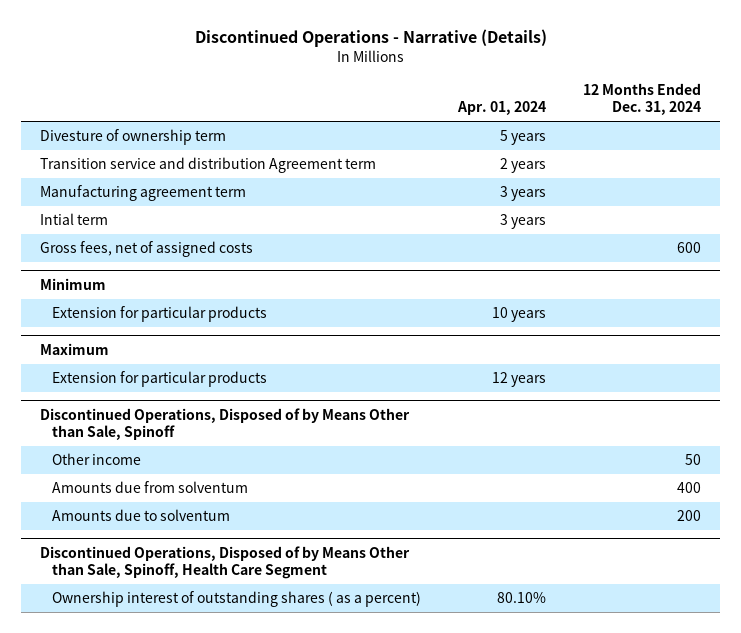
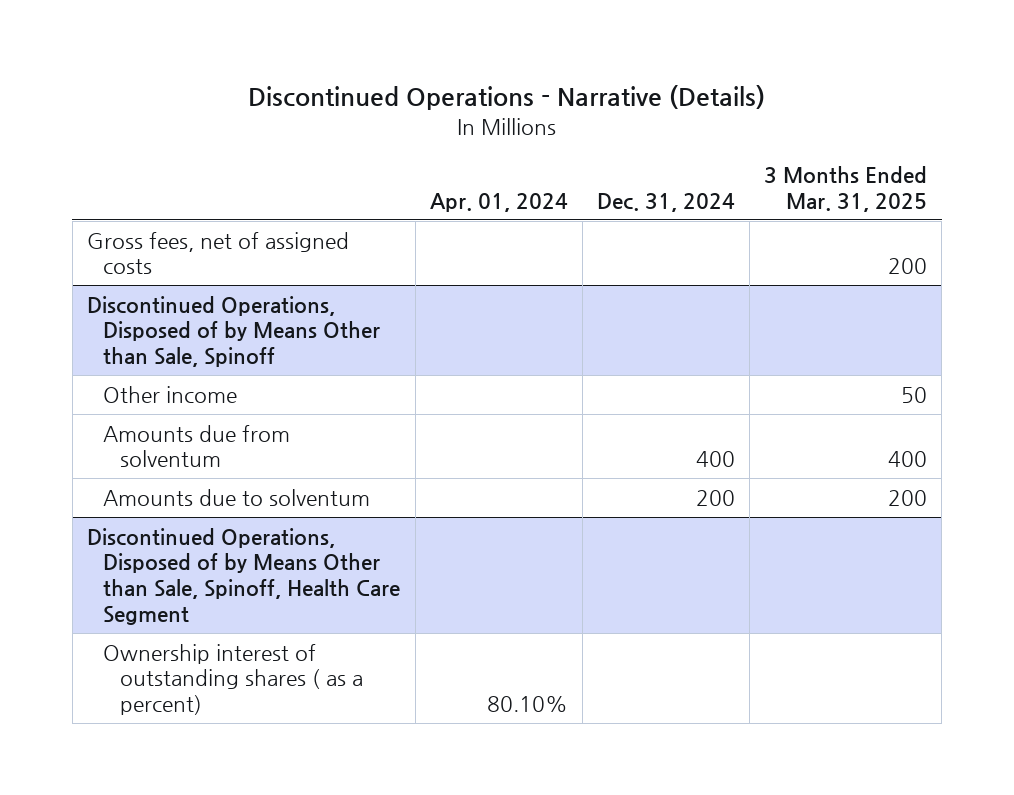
[583,83,702,116] 12 Months Ended Dec. 31, 2024 -> none
none -> [596,192,735,212] Dec. 31, 2024
none -> [764,166,928,212] 3 Months Ended Mar. 31, 2025
[39,129,226,146] Divesture of ownership term -> none
[39,157,376,174] Transition service and distribution Agreement term -> none
[39,185,246,202] Manufacturing agreement term -> none
[39,213,108,226] Intial term -> none
[39,277,106,290] Minimum -> none
[52,306,268,323] Extension for particular products -> none
[39,342,109,355] Maximum -> none
[52,371,268,388] Extension for particular products -> none

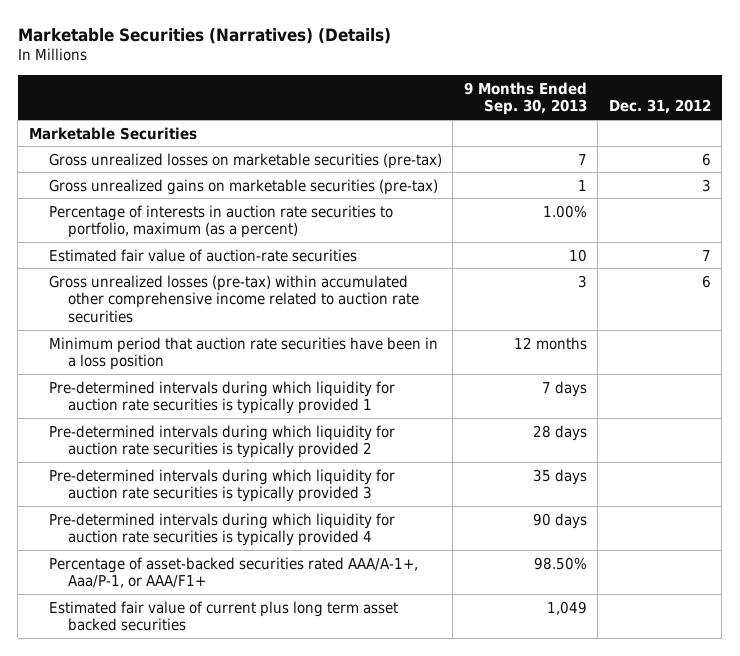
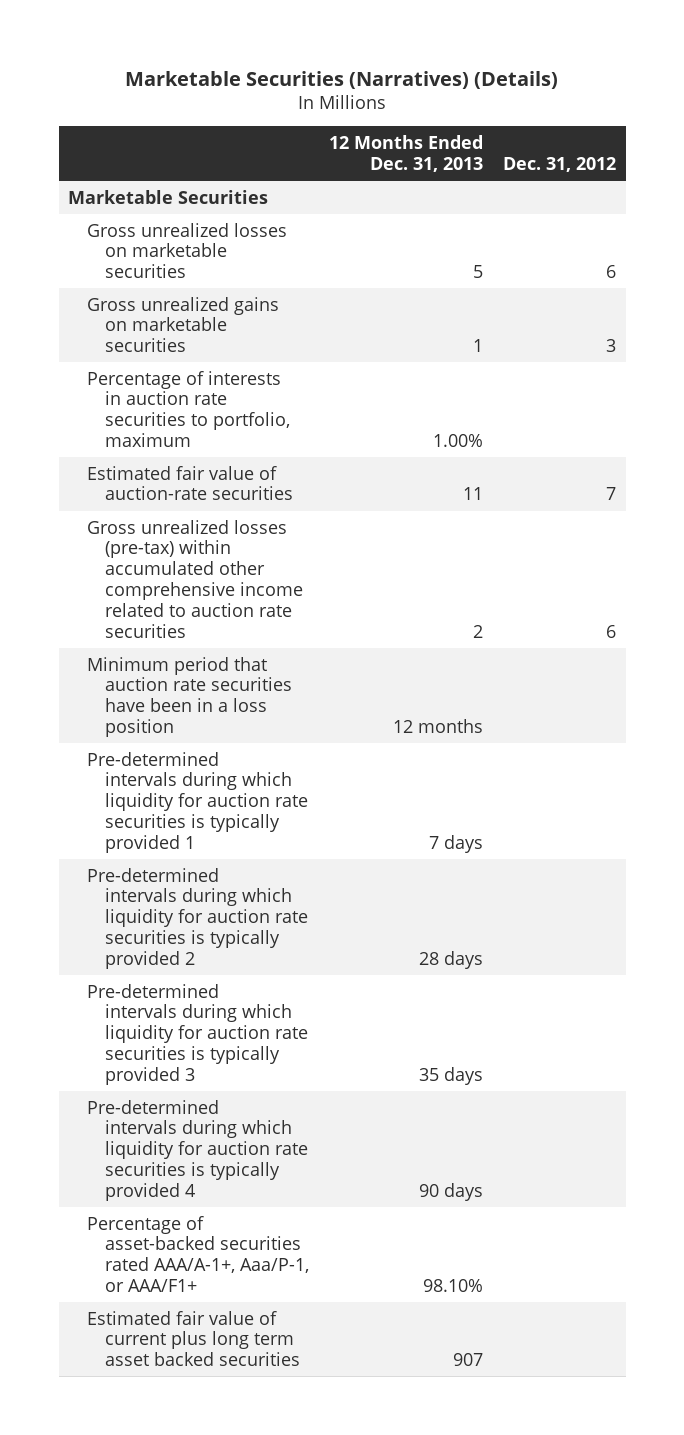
[463,81,587,116] 9 Months Ended Sep. 30, 2013 -> none
none -> [329,135,484,172] 12 Months Ended Dec. 31, 2013
[48,152,442,169] Gross unrealized losses on marketable securities (pre-tax) -> [86,222,287,279] Gross unrealized losses on marketable securities
[48,178,438,195] Gross unrealized gains on marketable securities (pre-tax) -> [86,296,279,353] Gross unrealized gains on marketable securities
[48,204,393,239] Percentage of interests in auction rate securities to portfolio, maximum (as a percent) -> [86,370,291,447] Percentage of interests in auction rate securities to portfolio, maximum

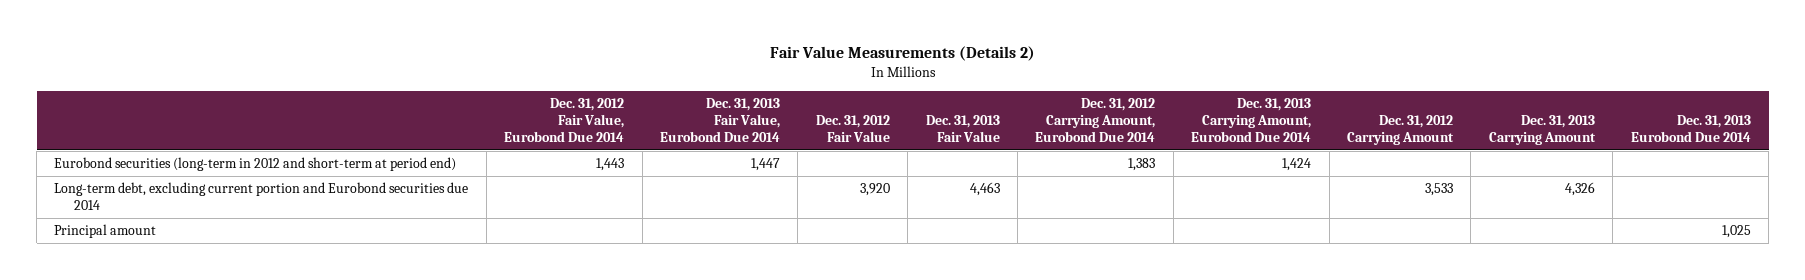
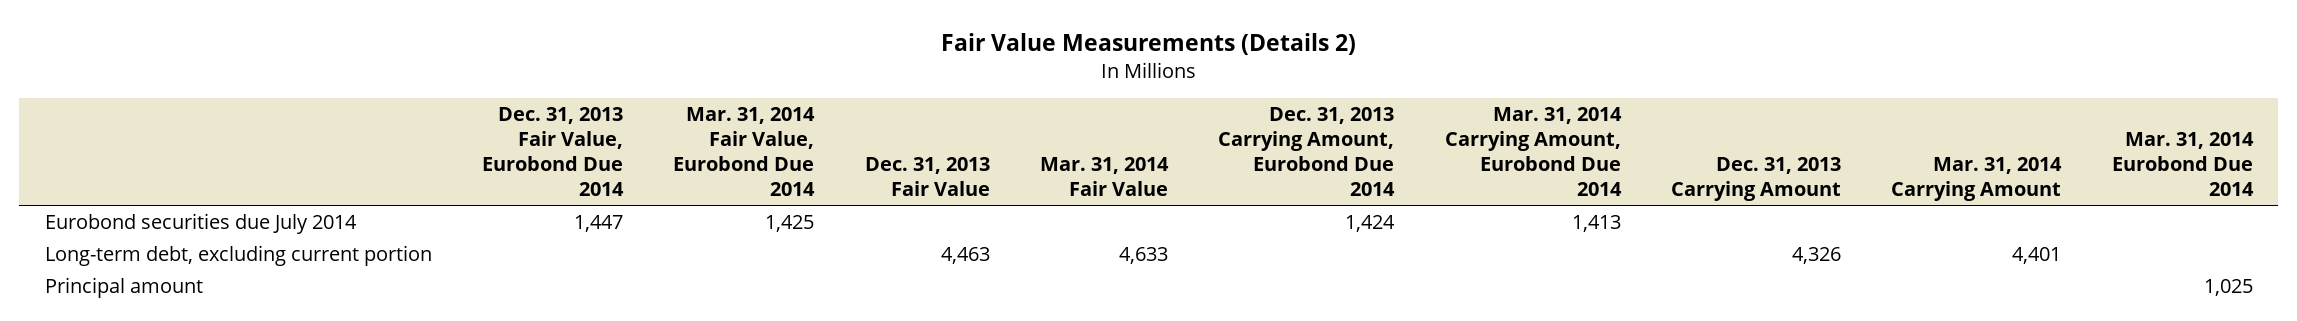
[504,98,625,142] Dec. 31, 2012 Fair Value, Eurobond Due 2014 -> none
[815,115,890,142] Dec. 31, 2012 Fair Value -> none
[1035,98,1156,142] Dec. 31, 2012 Carrying Amount, Eurobond Due 2014 -> none
[1347,115,1455,145] Dec. 31, 2012 Carrying Amount -> none
[1630,115,1751,142] Dec. 31, 2013 Eurobond Due 2014 -> none
none -> [673,107,816,197] Mar. 31, 2014 Fair Value, Eurobond Due 2014
none -> [1040,157,1170,197] Mar. 31, 2014 Fair Value
none -> [1444,107,1622,197] Mar. 31, 2014 Carrying Amount, Eurobond Due 2014
none -> [1891,157,2063,202] Mar. 31, 2014 Carrying Amount
none -> [2111,132,2254,197] Mar. 31, 2014 Eurobond Due 2014
[54,157,457,172] Eurobond securities (long-term in 2012 and short-term at period end) -> [44,213,357,235] Eurobond securities due July 2014
[54,182,469,211] Long-term debt, excluding current portion and Eurobond securities due 2014 -> [44,245,432,267] Long-term debt, excluding current portion

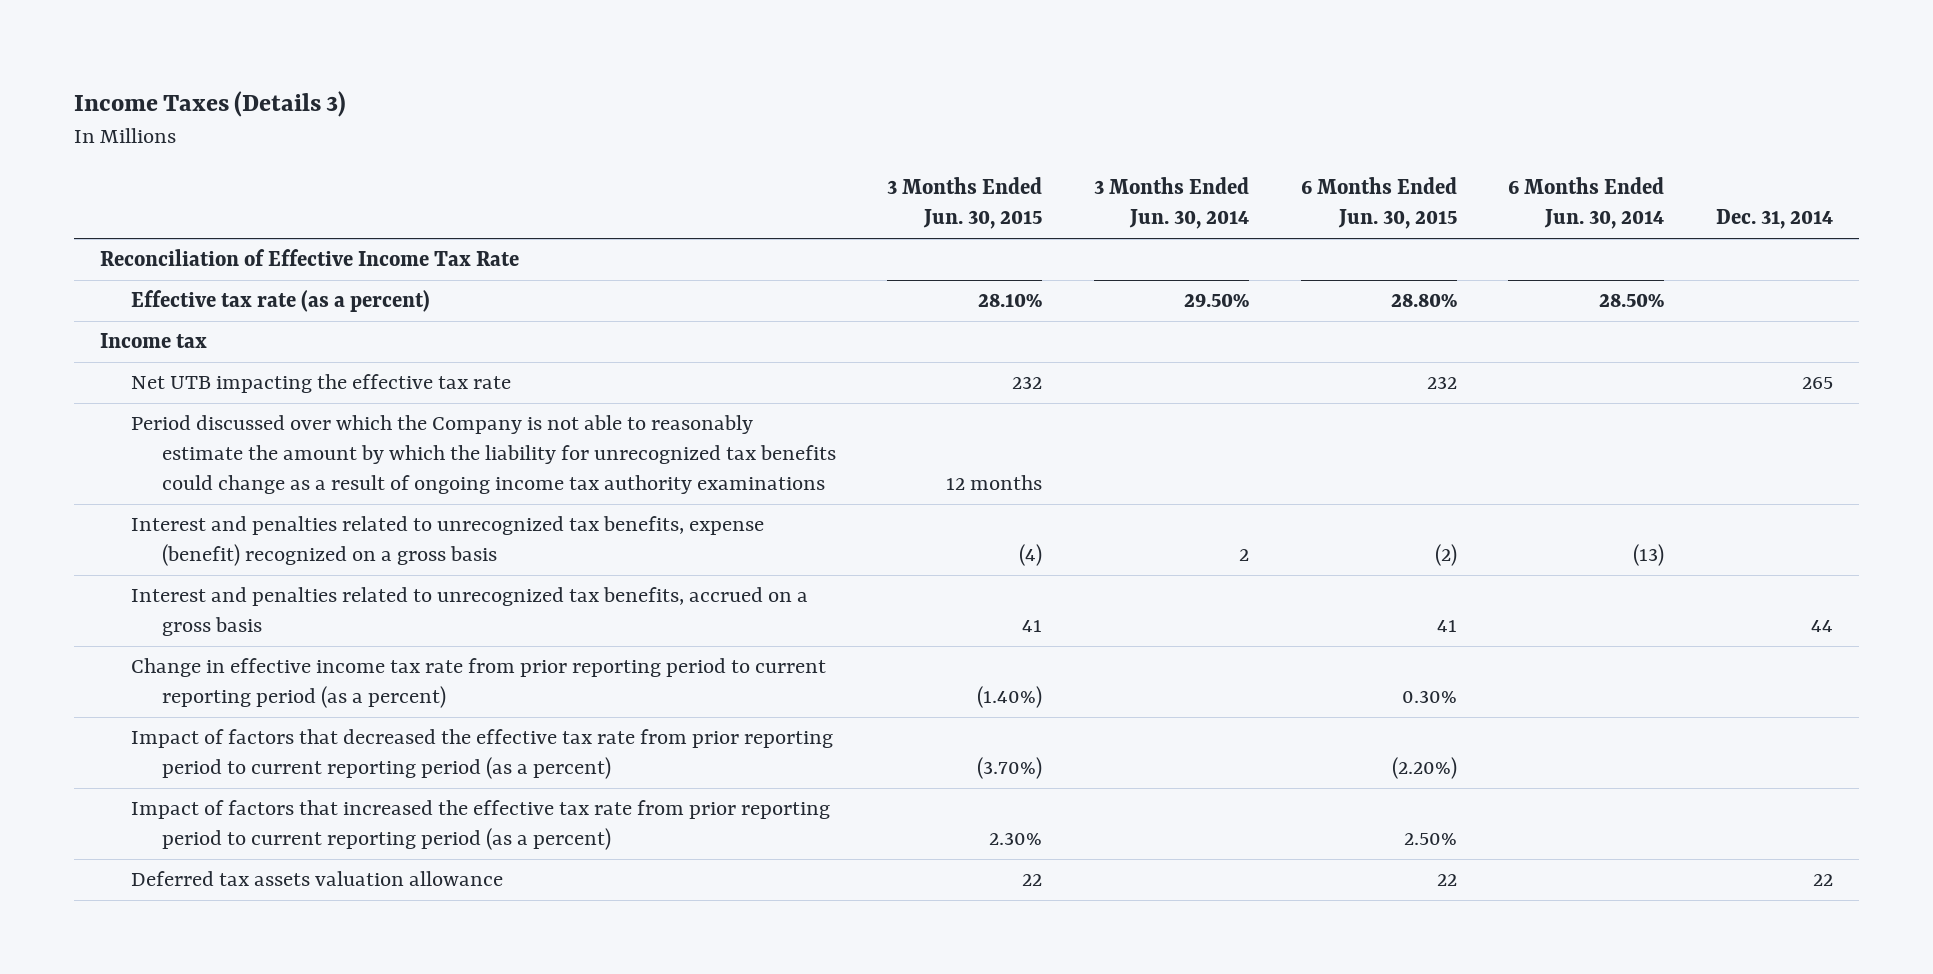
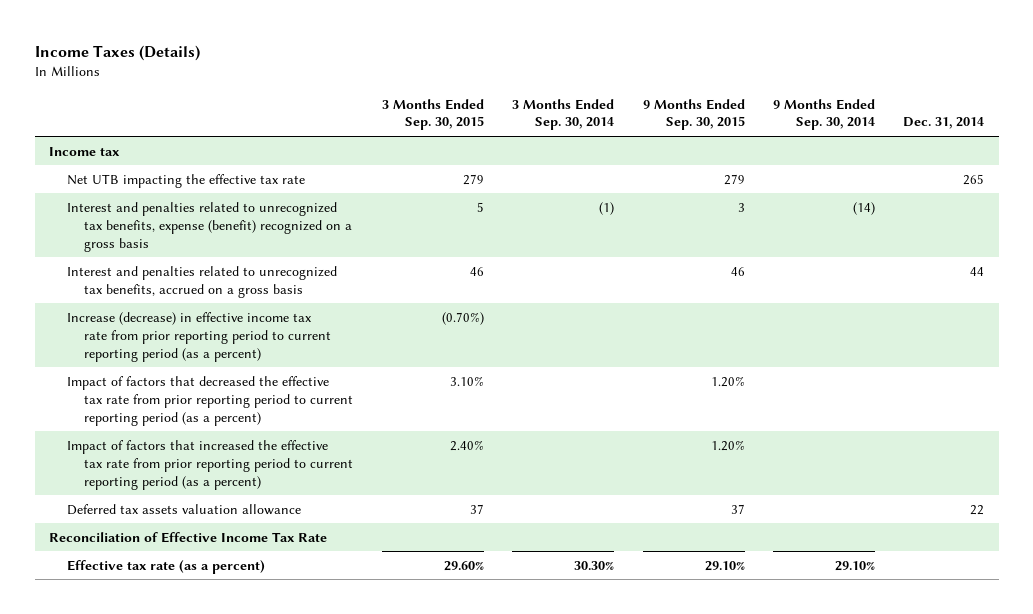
[74,91,347,118] Income Taxes (Details 3) -> [34,44,200,61] Income Taxes (Details)
[887,177,1043,230] 3 Months Ended Jun. 30, 2015 -> none
[1093,177,1249,230] 3 Months Ended Jun. 30, 2014 -> none
[1300,177,1457,230] 6 Months Ended Jun. 30, 2015 -> none
[1508,177,1665,230] 6 Months Ended Jun. 30, 2014 -> none
none -> [381,98,484,131] 3 Months Ended Sep. 30, 2015
none -> [512,98,615,131] 3 Months Ended Sep. 30, 2014
none -> [642,98,745,131] 9 Months Ended Sep. 30, 2015
none -> [772,98,875,131] 9 Months Ended Sep. 30, 2014
[130,415,836,495] Period discussed over which the Company is not able to reasonably estimate the amount by which the liability for unrecognized tax benefits could change as a result of ongoing income tax authority examinations -> none
[130,658,826,709] Change in effective income tax rate from prior reporting period to current reporting period (as a percent) -> [66,311,332,362] Increase (decrease) in effective income tax rate from prior reporting period to current reporting period (as a percent)
[100,249,520,267] Reconciliation of Effective Income Tax Rate -> [49,531,328,543] Reconciliation of Effective Income Tax Rate
[130,290,430,313] Effective tax rate (as a percent) -> [66,559,265,574] Effective tax rate (as a percent)

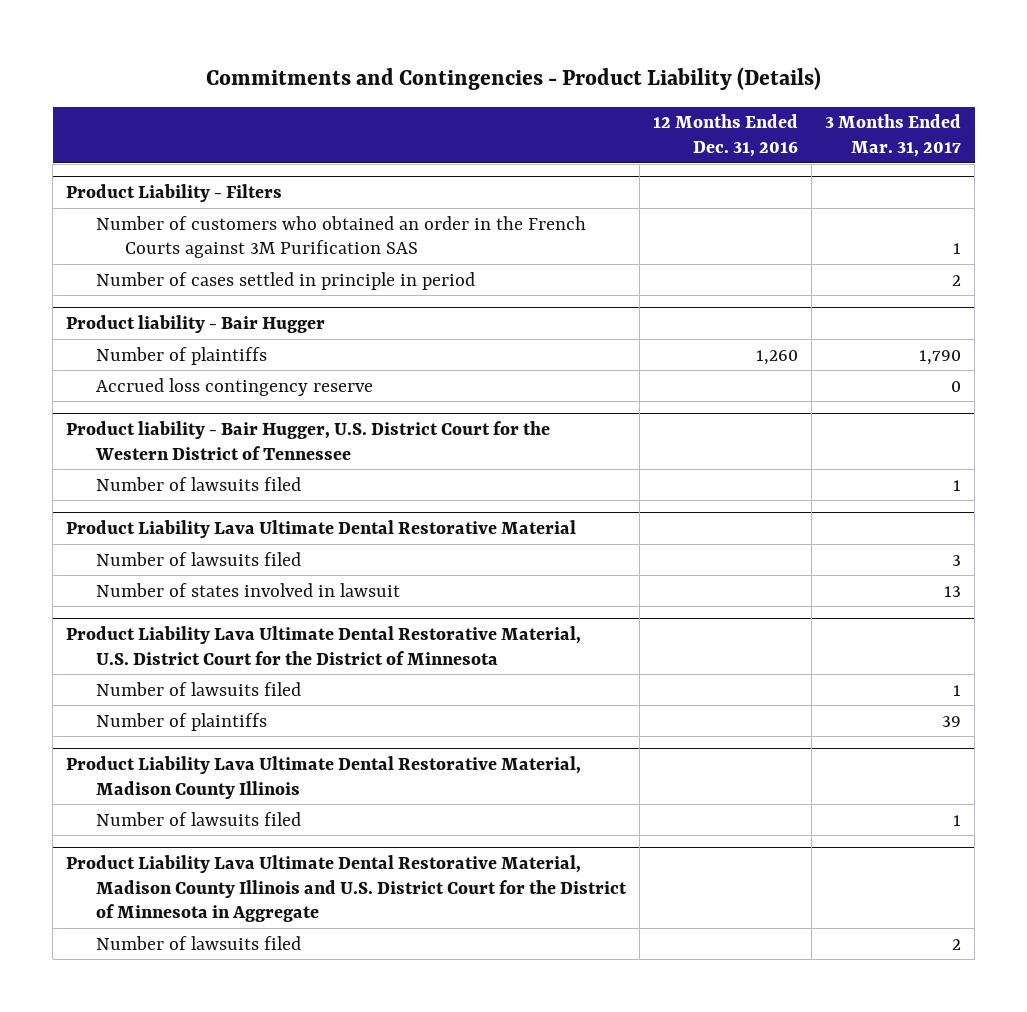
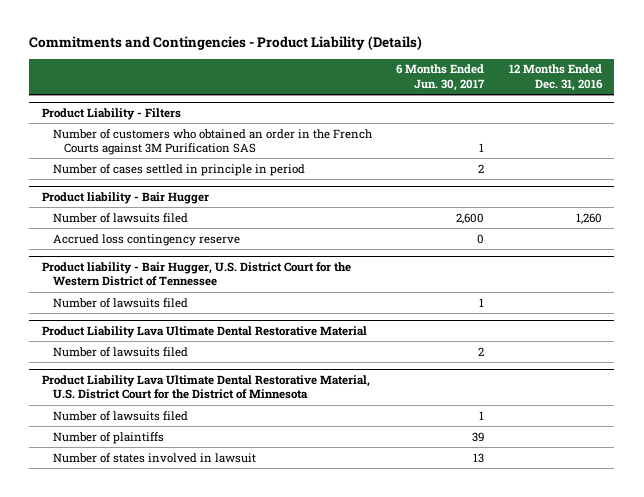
[825,114,962,158] 3 Months Ended Mar. 31, 2017 -> none
none -> [396,64,486,91] 6 Months Ended Jun. 30, 2017
[95,346,267,365] Number of plaintiffs -> [52,212,188,223] Number of lawsuits filed
[95,582,400,597] Number of states involved in lawsuit -> none
[66,756,582,799] Product Liability Lava Ultimate Dental Restorative Material, Madison County Illinois -> none
[95,811,301,826] Number of lawsuits filed -> none
[66,855,627,923] Product Liability Lava Ultimate Dental Restorative Material, Madison County Illinois and U.S. District Court for the District of Minnesota in Aggregate -> none
[95,935,301,950] Number of lawsuits filed -> none
none -> [52,452,256,463] Number of states involved in lawsuit

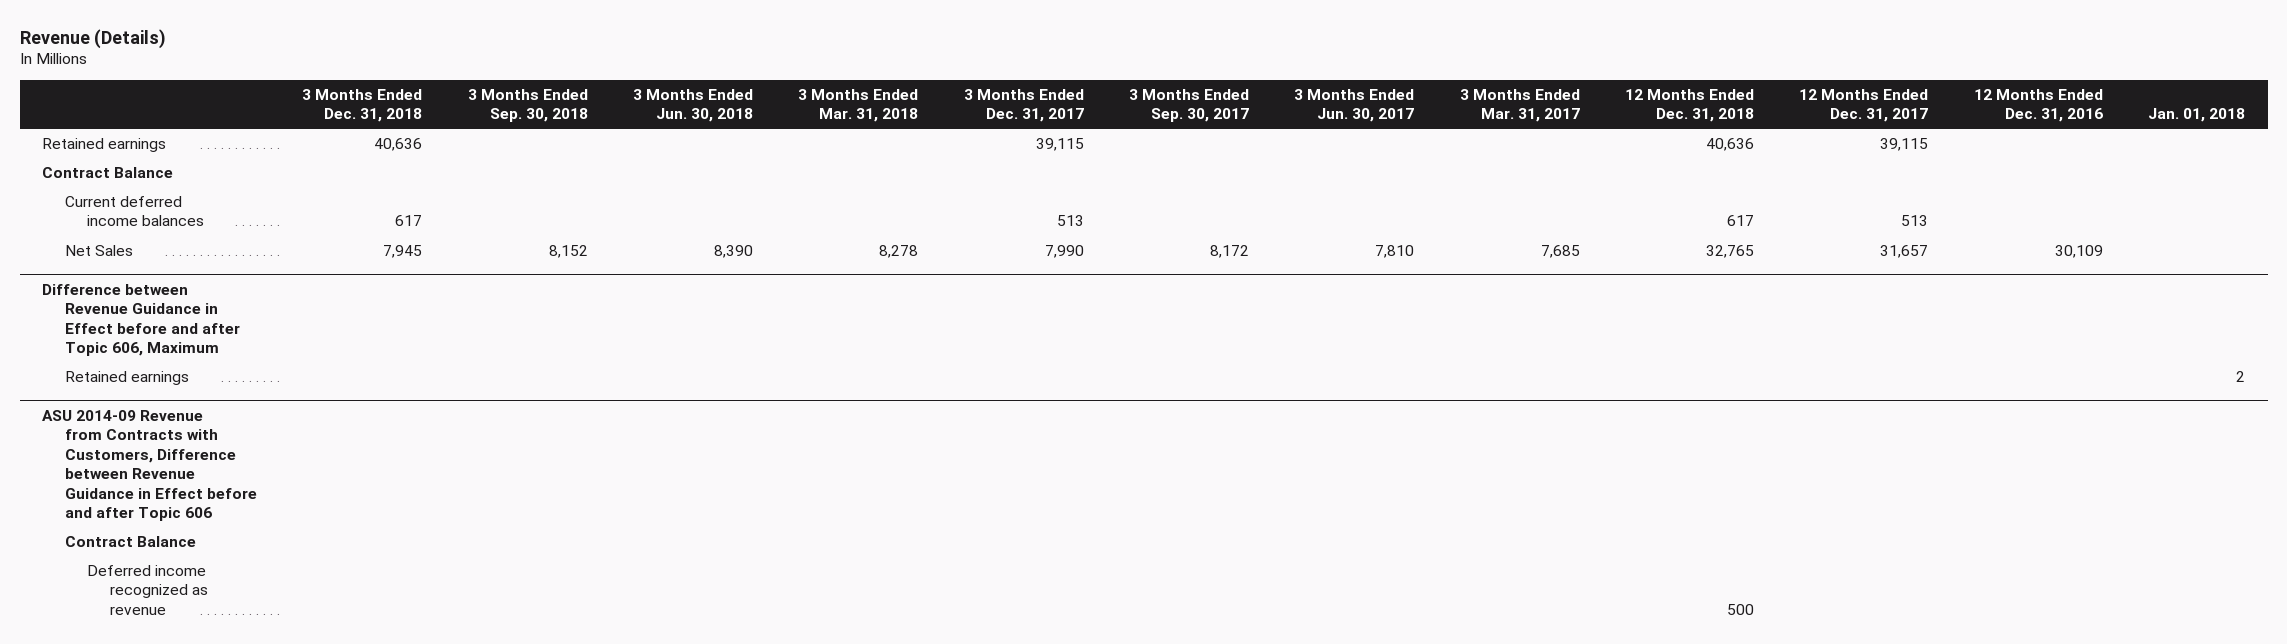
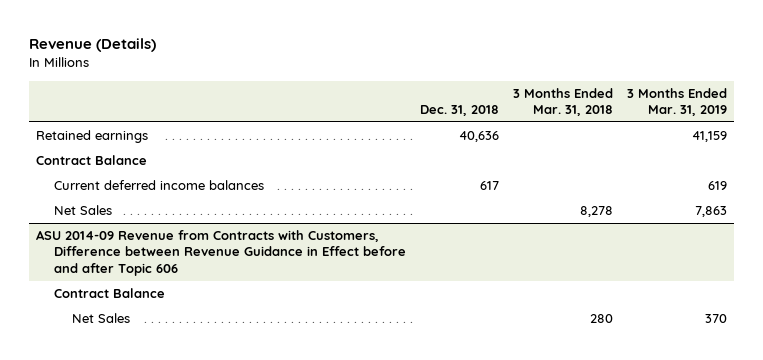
[302,88,423,123] 3 Months Ended Dec. 31, 2018 -> none
[467,88,588,123] 3 Months Ended Sep. 30, 2018 -> none
[632,88,753,123] 3 Months Ended Jun. 30, 2018 -> none
[963,88,1084,123] 3 Months Ended Dec. 31, 2017 -> none
[1128,88,1249,123] 3 Months Ended Sep. 30, 2017 -> none
[1294,88,1415,123] 3 Months Ended Jun. 30, 2017 -> none
[1459,88,1580,123] 3 Months Ended Mar. 31, 2017 -> none
[1624,88,1754,123] 12 Months Ended Dec. 31, 2018 -> none
[1799,88,1929,123] 12 Months Ended Dec. 31, 2017 -> none
[1973,88,2103,123] 12 Months Ended Dec. 31, 2016 -> none
[2147,108,2245,123] Jan. 01, 2018 -> none
none -> [419,105,499,117] Dec. 31, 2018
none -> [626,87,727,117] 3 Months Ended Mar. 31, 2019
[42,283,240,357] Difference between Revenue Guidance in Effect before and after Topic 606, Maximum -> none
[64,371,189,386] Retained earnings -> none
[87,565,209,615] Deferred income recognized as revenue -> none
none -> [71,313,130,324] Net Sales

